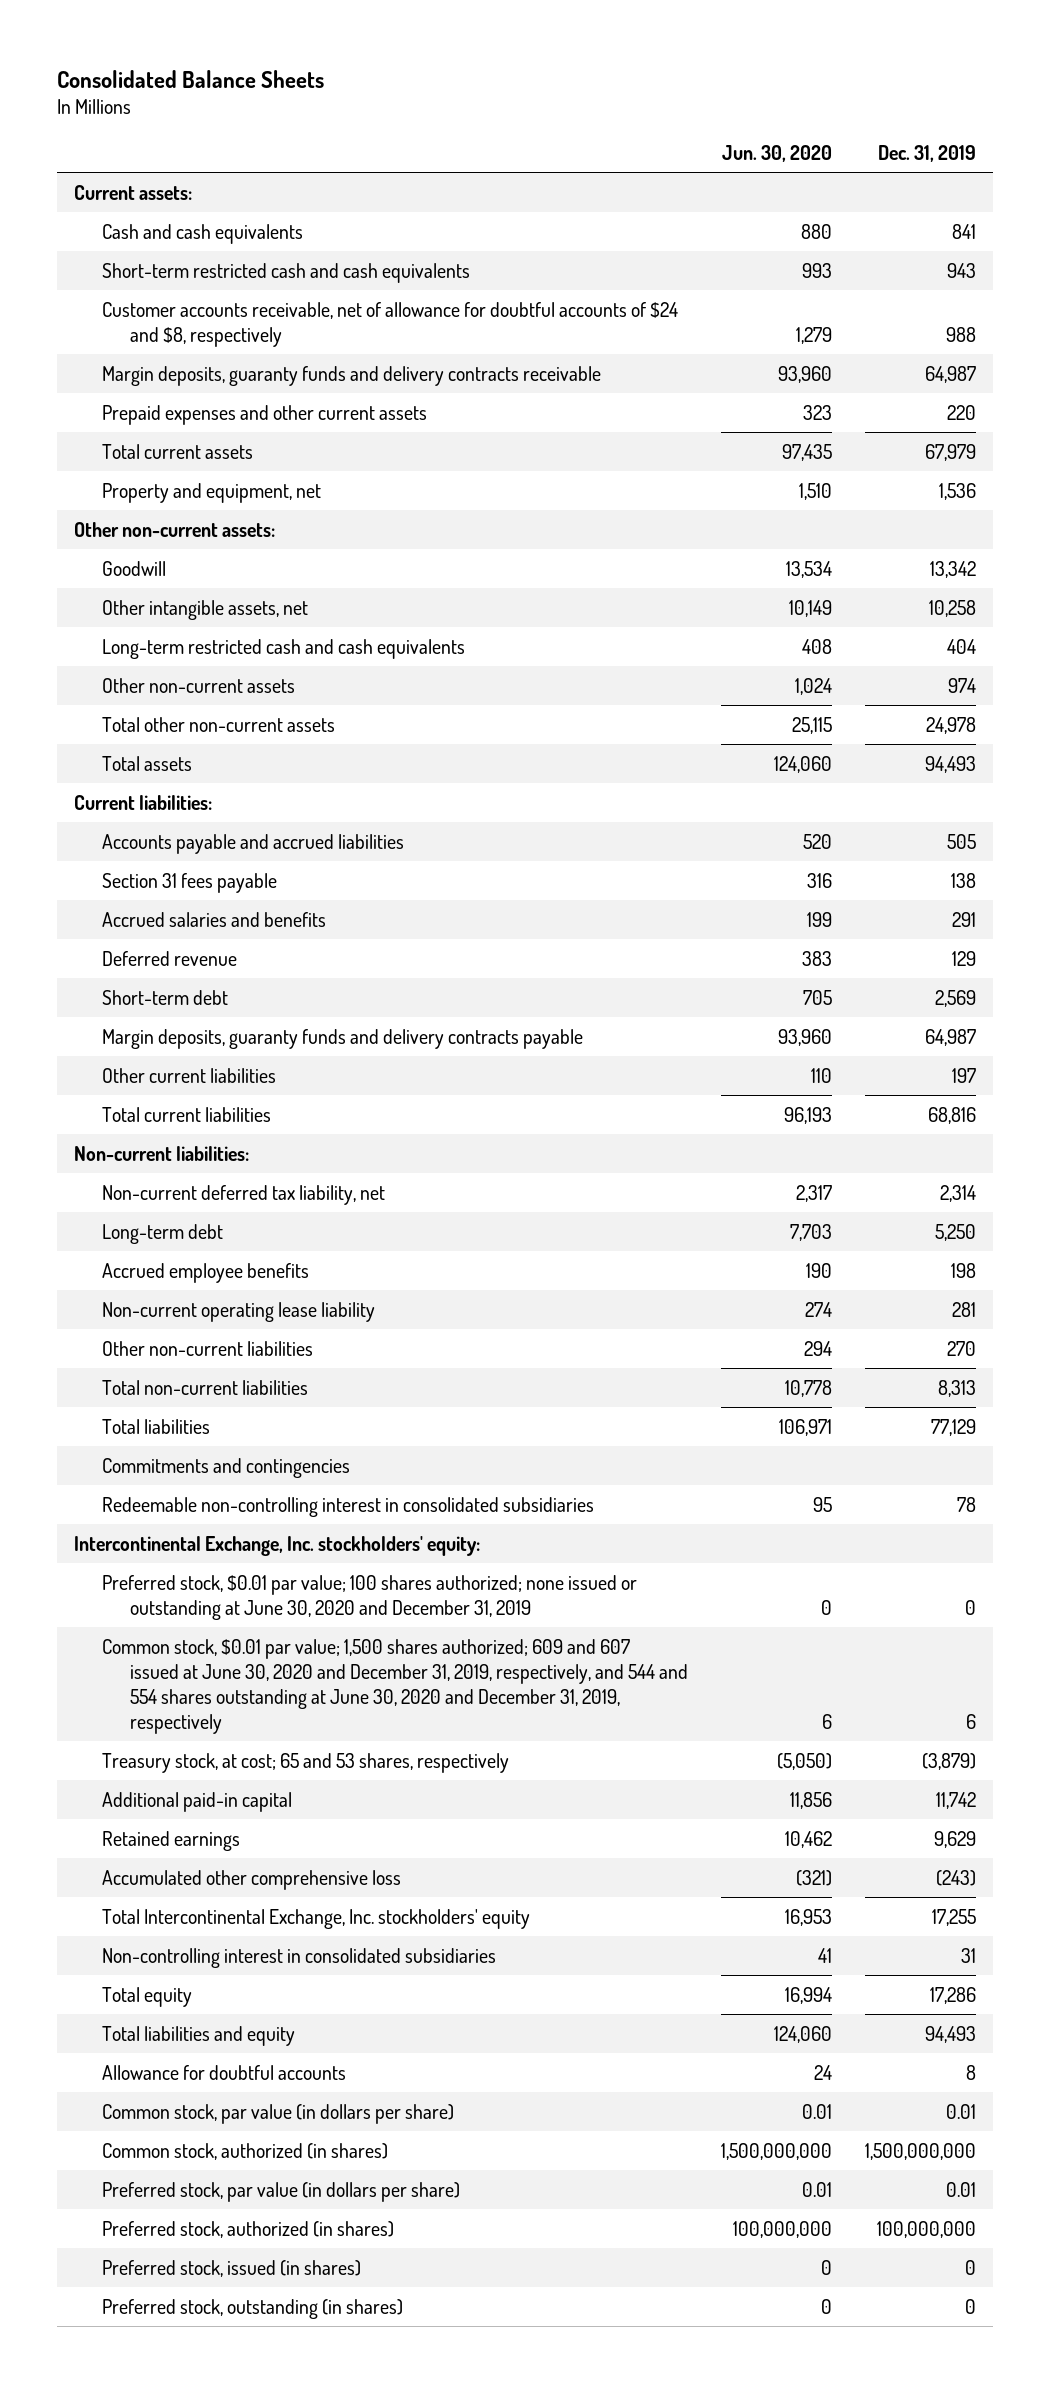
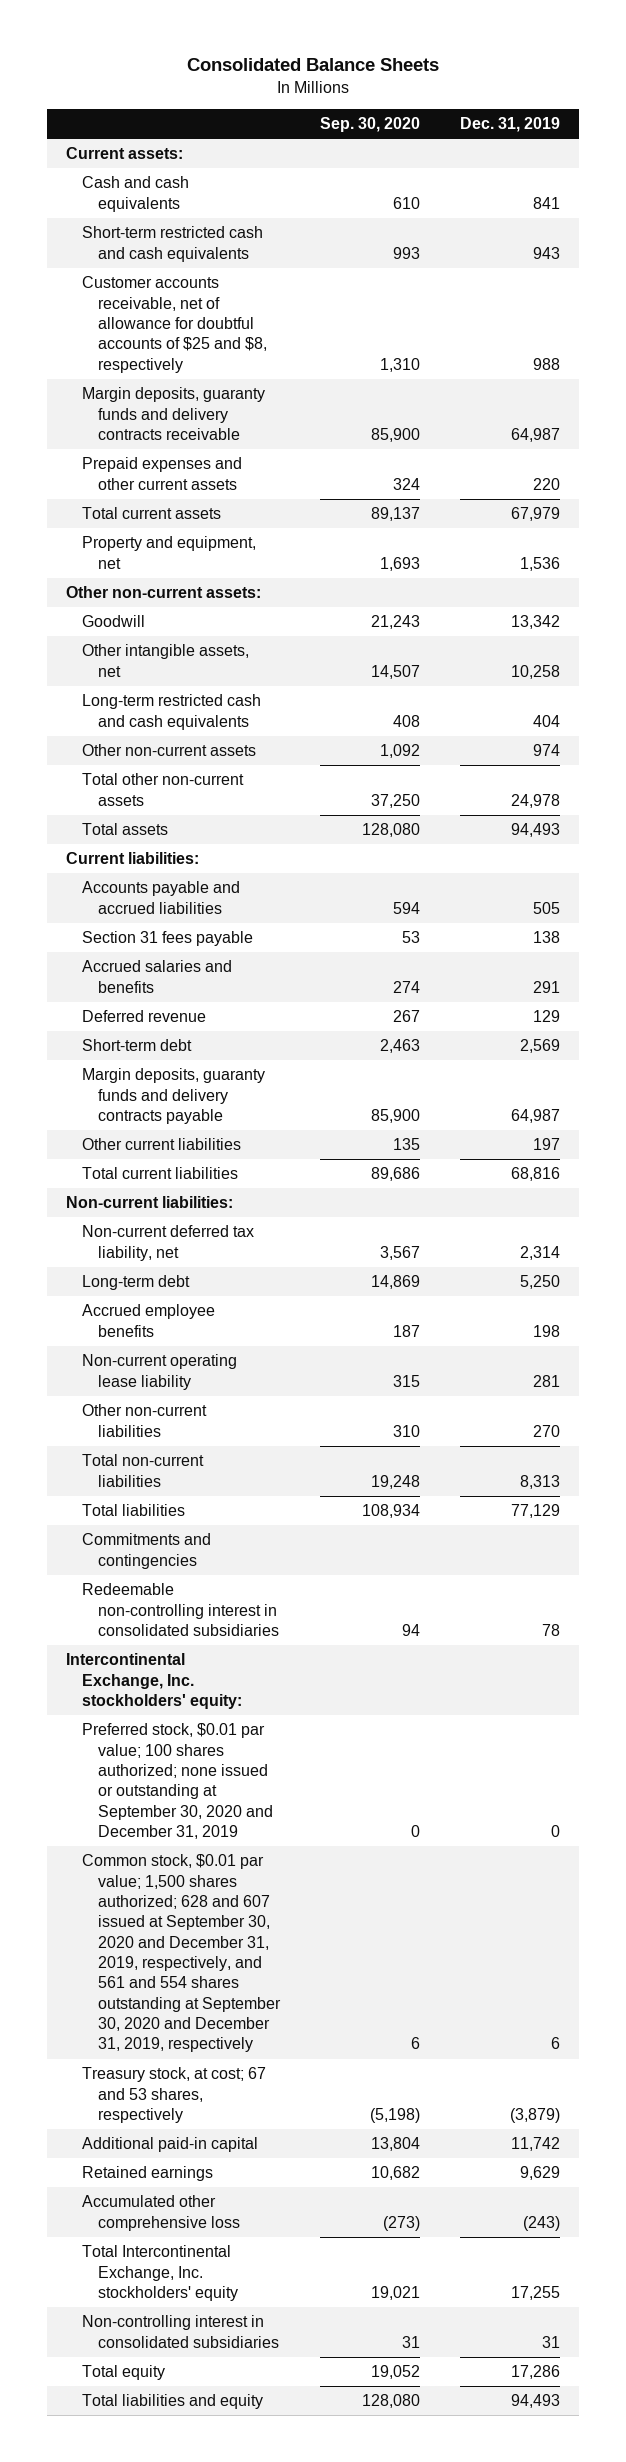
[722,145,833,163] Jun. 30, 2020 -> none
none -> [320,116,421,132] Sep. 30, 2020
[101,301,678,347] Customer accounts receivable, net of allowance for doubtful accounts of $24 and $8, respectively -> [82,276,268,373] Customer accounts receivable, net of allowance for doubtful accounts of $25 and $8, respectively
[101,1574,637,1620] Preferred stock, $0.01 par value; 100 shares authorized; none issued or outstanding at June 30, 2020 and December 31, 2019 -> [82,1723,274,1839] Preferred stock, $0.01 par value; 100 shares authorized; none issued or outstanding at September 30, 2020 and December 31, 2019
[101,1638,689,1734] Common stock, $0.01 par value; 1,500 shares authorized; 609 and 607 issued at June 30, 2020 and December 31, 2019, respectively, and 544 and 554 shares outstanding at June 30, 2020 and December 31, 2019, respectively -> [82,1854,282,2053] Common stock, $0.01 par value; 1,500 shares authorized; 628 and 607 issued at September 30, 2020 and December 31, 2019, respectively, and 561 and 554 shares outstanding at September 30, 2020 and December 31, 2019, respectively
[101,1752,509,1773] Treasury stock, at cost; 65 and 53 shares, respectively -> [82,2067,267,2123] Treasury stock, at cost; 67 and 53 shares, respectively
[101,2064,346,2080] Allowance for doubtful accounts -> none
[101,2103,454,2124] Common stock, par value (in dollars per share) -> none
[101,2142,388,2160] Common stock, authorized (in shares) -> none
[101,2181,460,2202] Preferred stock, par value (in dollars per share) -> none
[101,2220,394,2238] Preferred stock, authorized (in shares) -> none
[101,2259,361,2277] Preferred stock, issued (in shares) -> none
[101,2298,403,2319] Preferred stock, outstanding (in shares) -> none

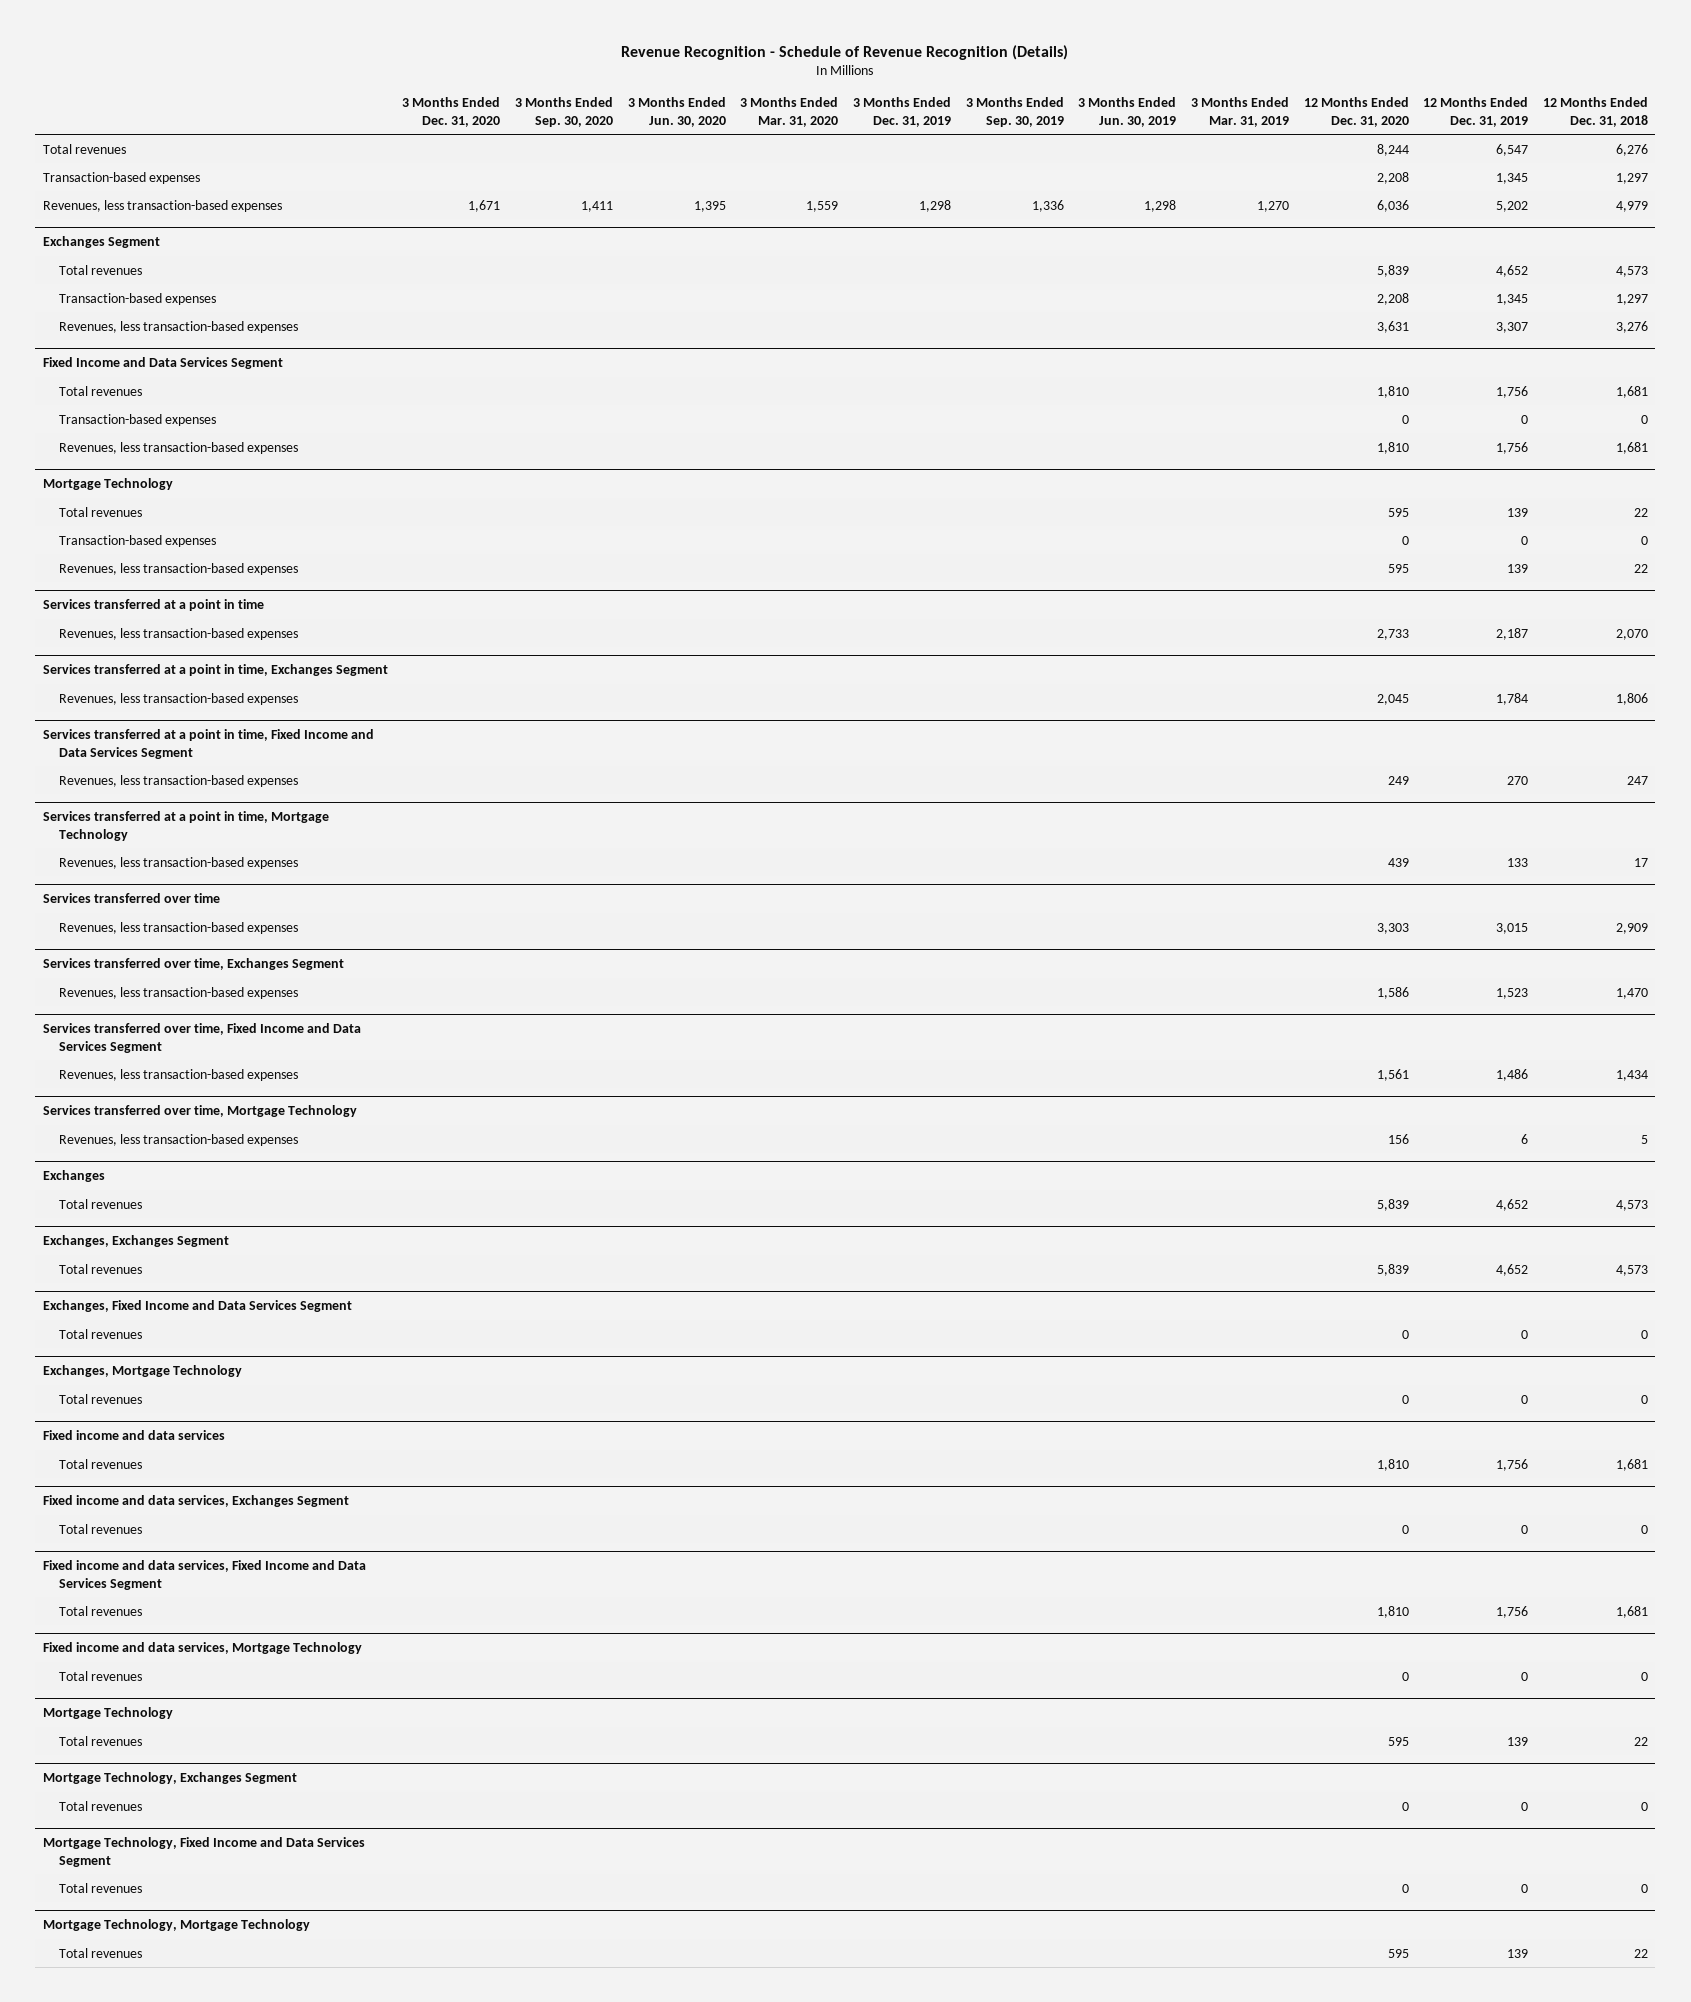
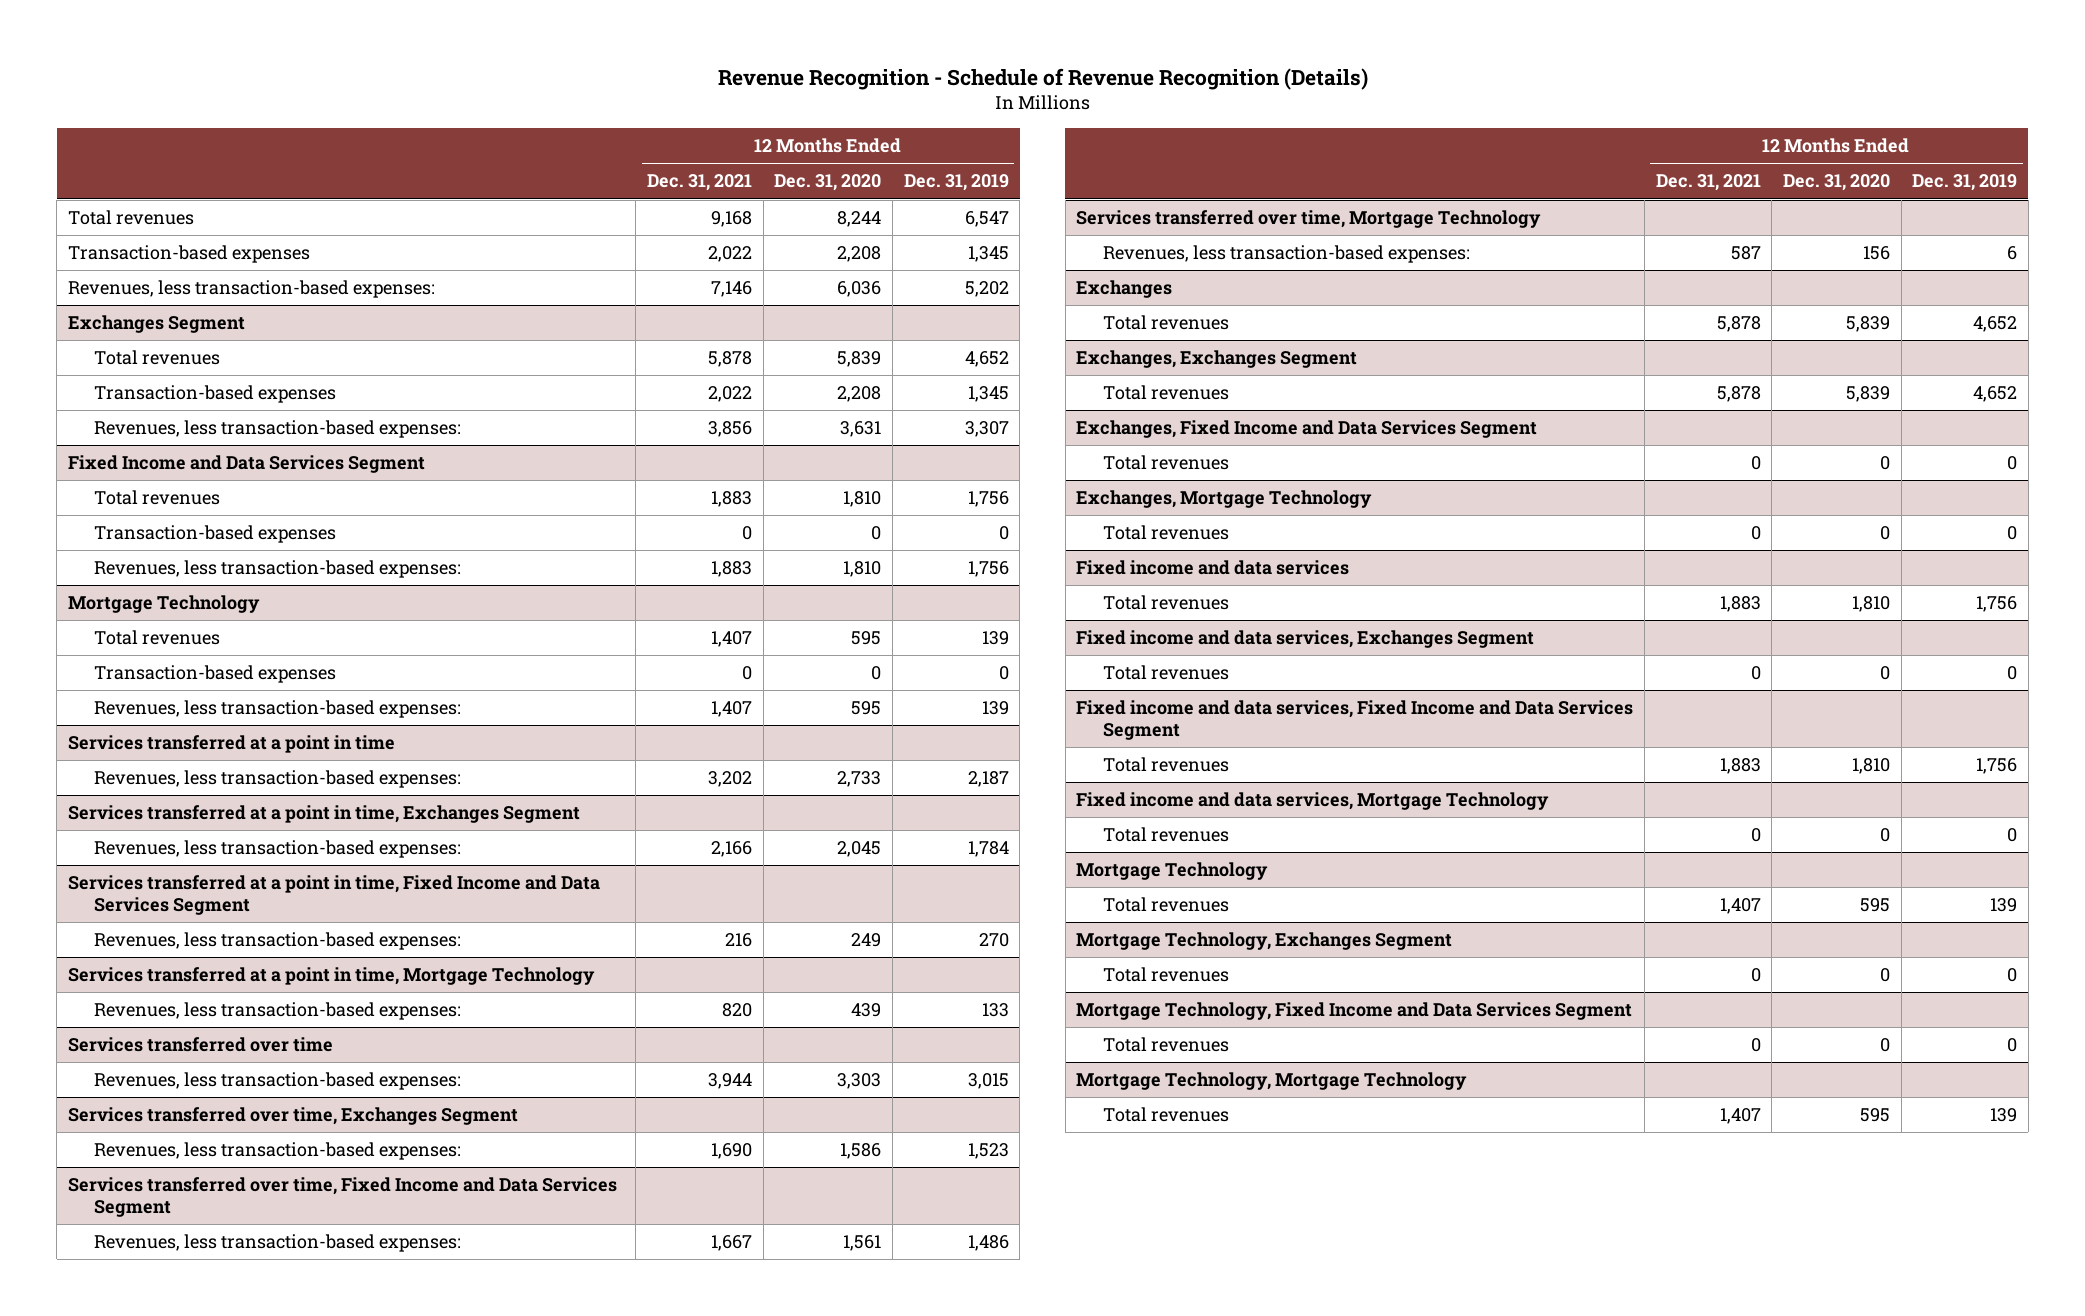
[402,97,501,127] 3 Months Ended Dec. 31, 2020 -> none
[515,97,614,127] 3 Months Ended Sep. 30, 2020 -> none
[627,97,726,127] 3 Months Ended Jun. 30, 2020 -> none
[740,97,839,127] 3 Months Ended Mar. 31, 2020 -> none
[853,97,952,127] 3 Months Ended Dec. 31, 2019 -> none
[965,97,1064,127] 3 Months Ended Sep. 30, 2019 -> none
[1078,97,1177,127] 3 Months Ended Jun. 30, 2019 -> none
[1190,97,1289,127] 3 Months Ended Mar. 31, 2019 -> none
[1542,97,1648,127] 12 Months Ended Dec. 31, 2018 -> none
none -> [647,174,753,192] Dec. 31, 2021
[42,199,282,212] Revenues, less transaction-based expenses -> [67,280,435,299] Revenues, less transaction-based expenses:
[58,320,298,333] Revenues, less transaction-based expenses -> [94,420,462,439] Revenues, less transaction-based expenses:
[58,441,298,454] Revenues, less transaction-based expenses -> [94,560,462,579] Revenues, less transaction-based expenses:
[58,562,298,575] Revenues, less transaction-based expenses -> [94,700,462,719] Revenues, less transaction-based expenses:
[58,627,298,640] Revenues, less transaction-based expenses -> [94,770,462,789] Revenues, less transaction-based expenses:
[58,692,298,705] Revenues, less transaction-based expenses -> [94,840,462,859] Revenues, less transaction-based expenses:
[58,774,298,787] Revenues, less transaction-based expenses -> [94,932,462,951] Revenues, less transaction-based expenses:
[58,856,298,869] Revenues, less transaction-based expenses -> [94,1002,462,1021] Revenues, less transaction-based expenses:
[58,921,298,934] Revenues, less transaction-based expenses -> [94,1072,462,1091] Revenues, less transaction-based expenses:
[58,986,298,999] Revenues, less transaction-based expenses -> [94,1142,462,1161] Revenues, less transaction-based expenses:
[58,1068,298,1081] Revenues, less transaction-based expenses -> [94,1234,462,1253] Revenues, less transaction-based expenses:
[58,1133,298,1146] Revenues, less transaction-based expenses -> [1102,245,1470,264] Revenues, less transaction-based expenses:

